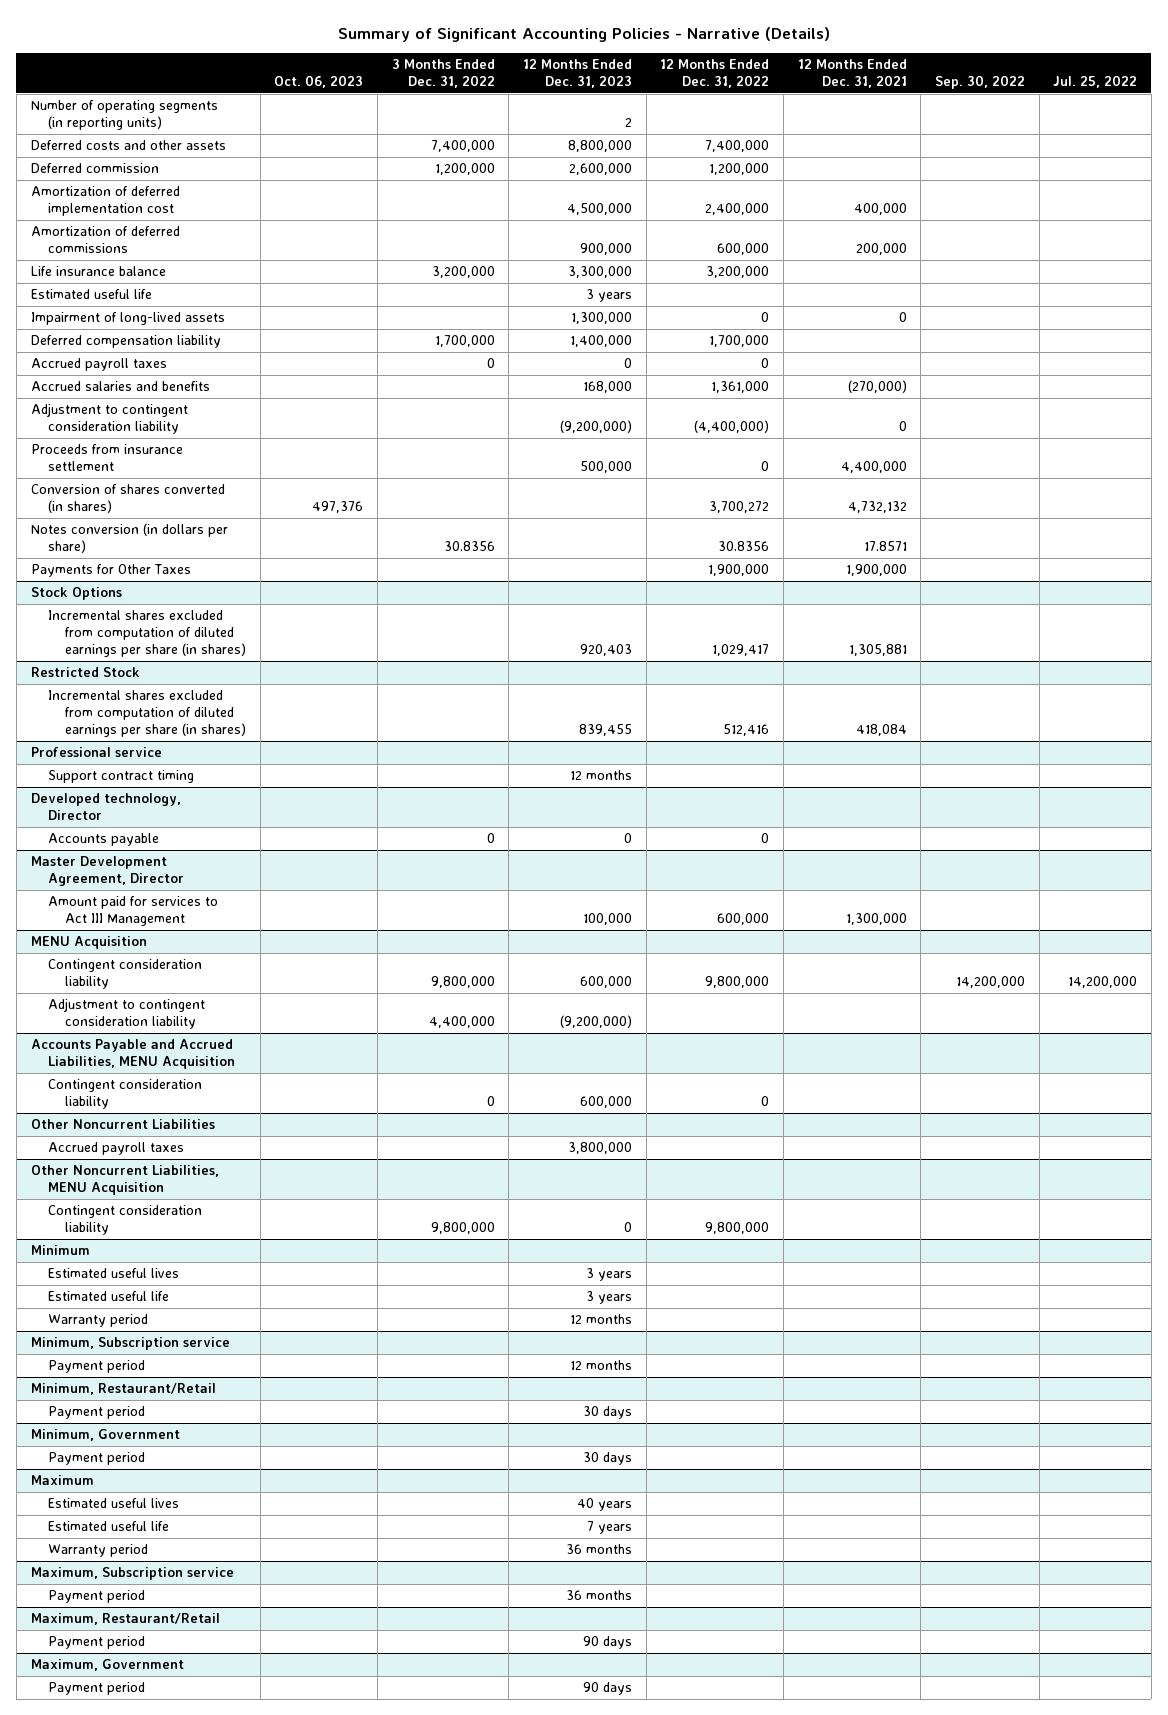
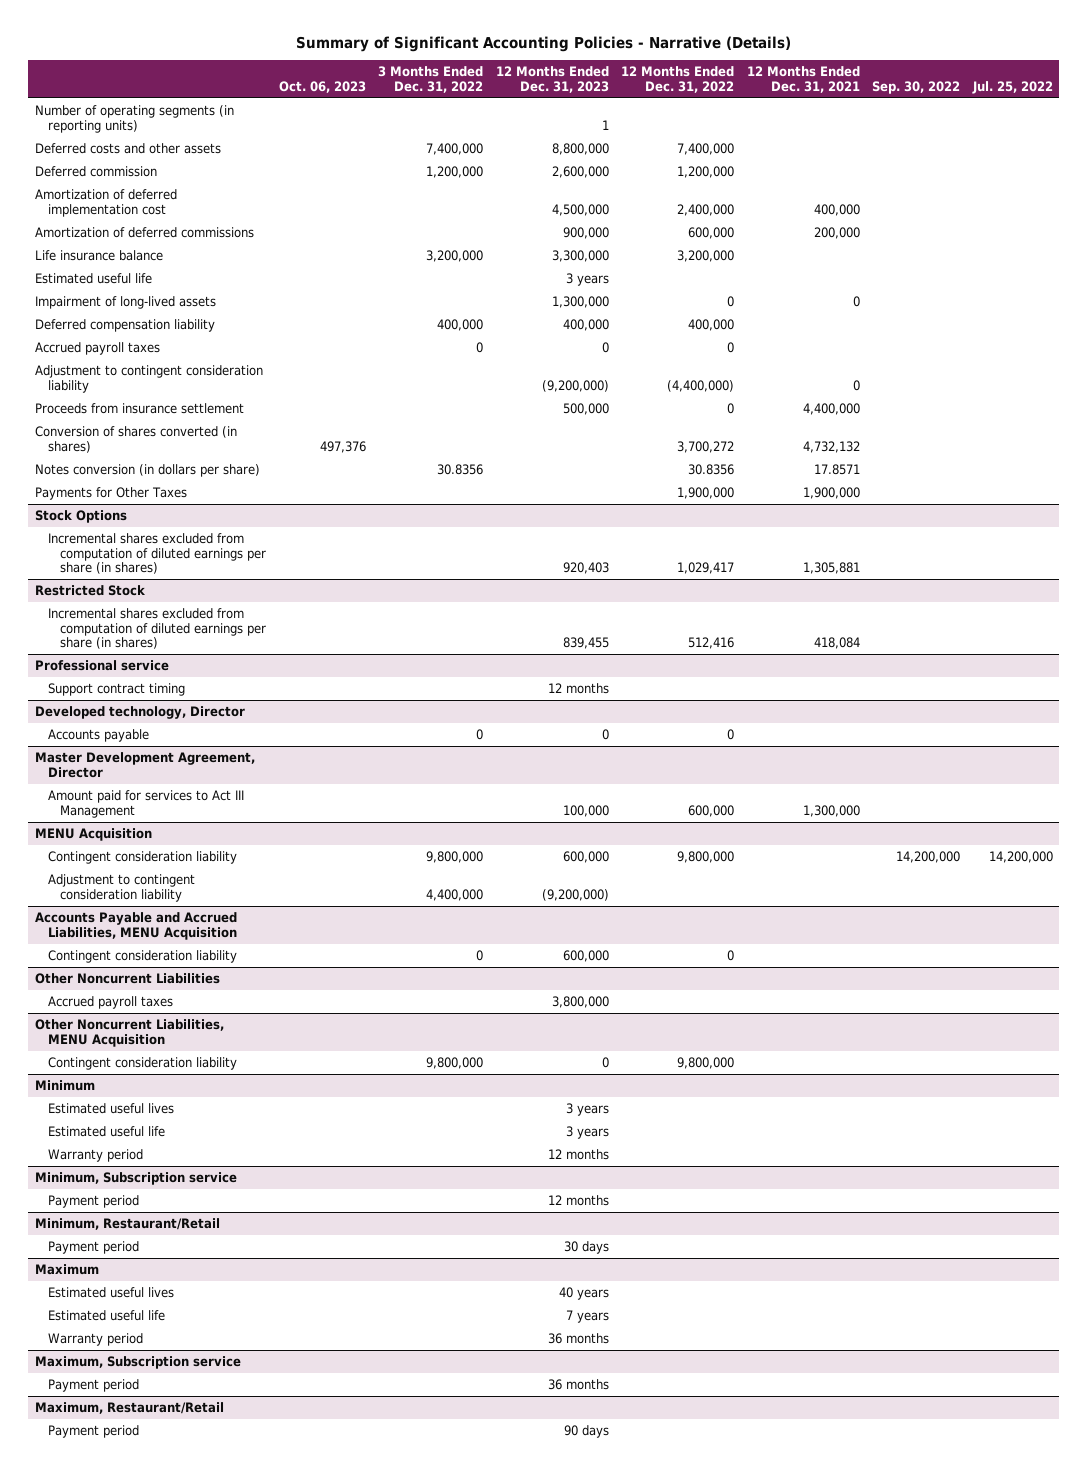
[625,118,633,128] 2 -> [601,119,609,130] 1
[434,335,495,348] 1,700,000 -> [437,318,484,331] 400,000
[570,335,633,348] 1,400,000 -> [562,318,609,331] 400,000
[709,335,770,348] 1,700,000 -> [688,318,735,331] 400,000
[30,381,210,392] Accrued salaries and benefits -> none
[30,1429,180,1442] Minimum, Government -> none
[47,1452,145,1466] Payment period -> none
[30,1659,184,1672] Maximum, Government -> none
[47,1682,145,1696] Payment period -> none

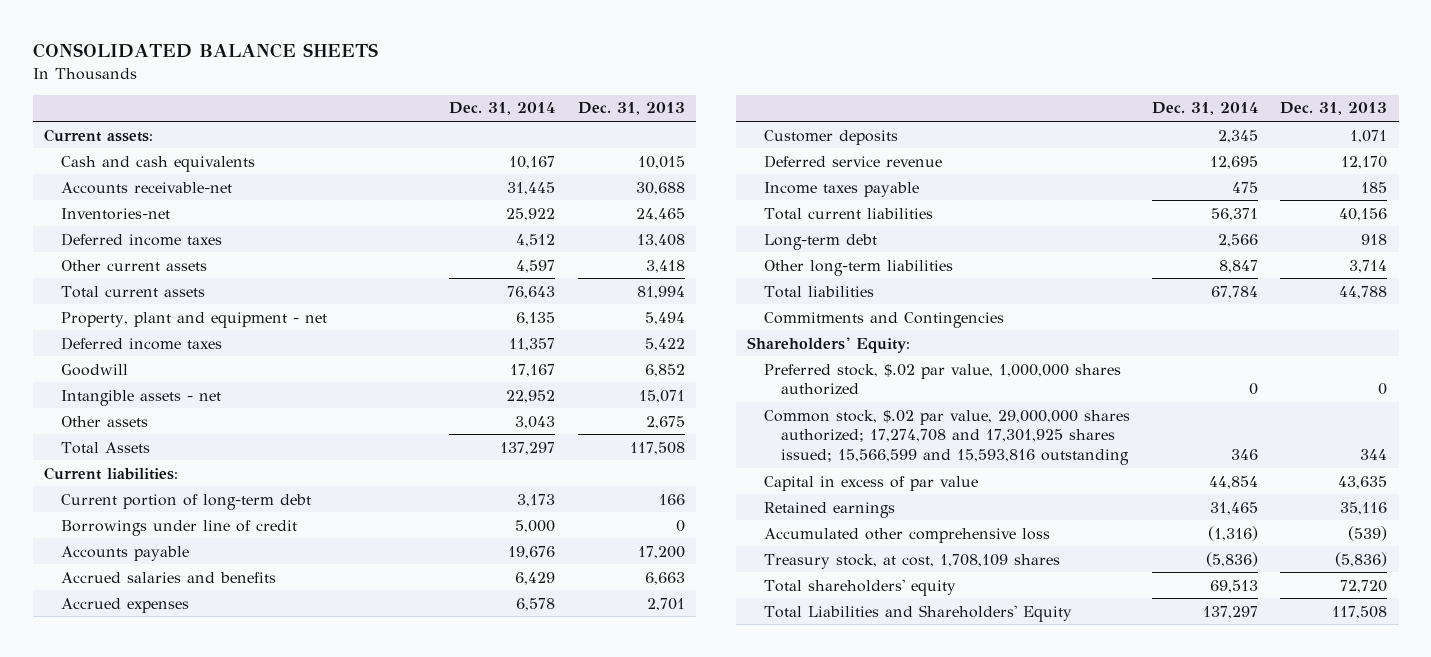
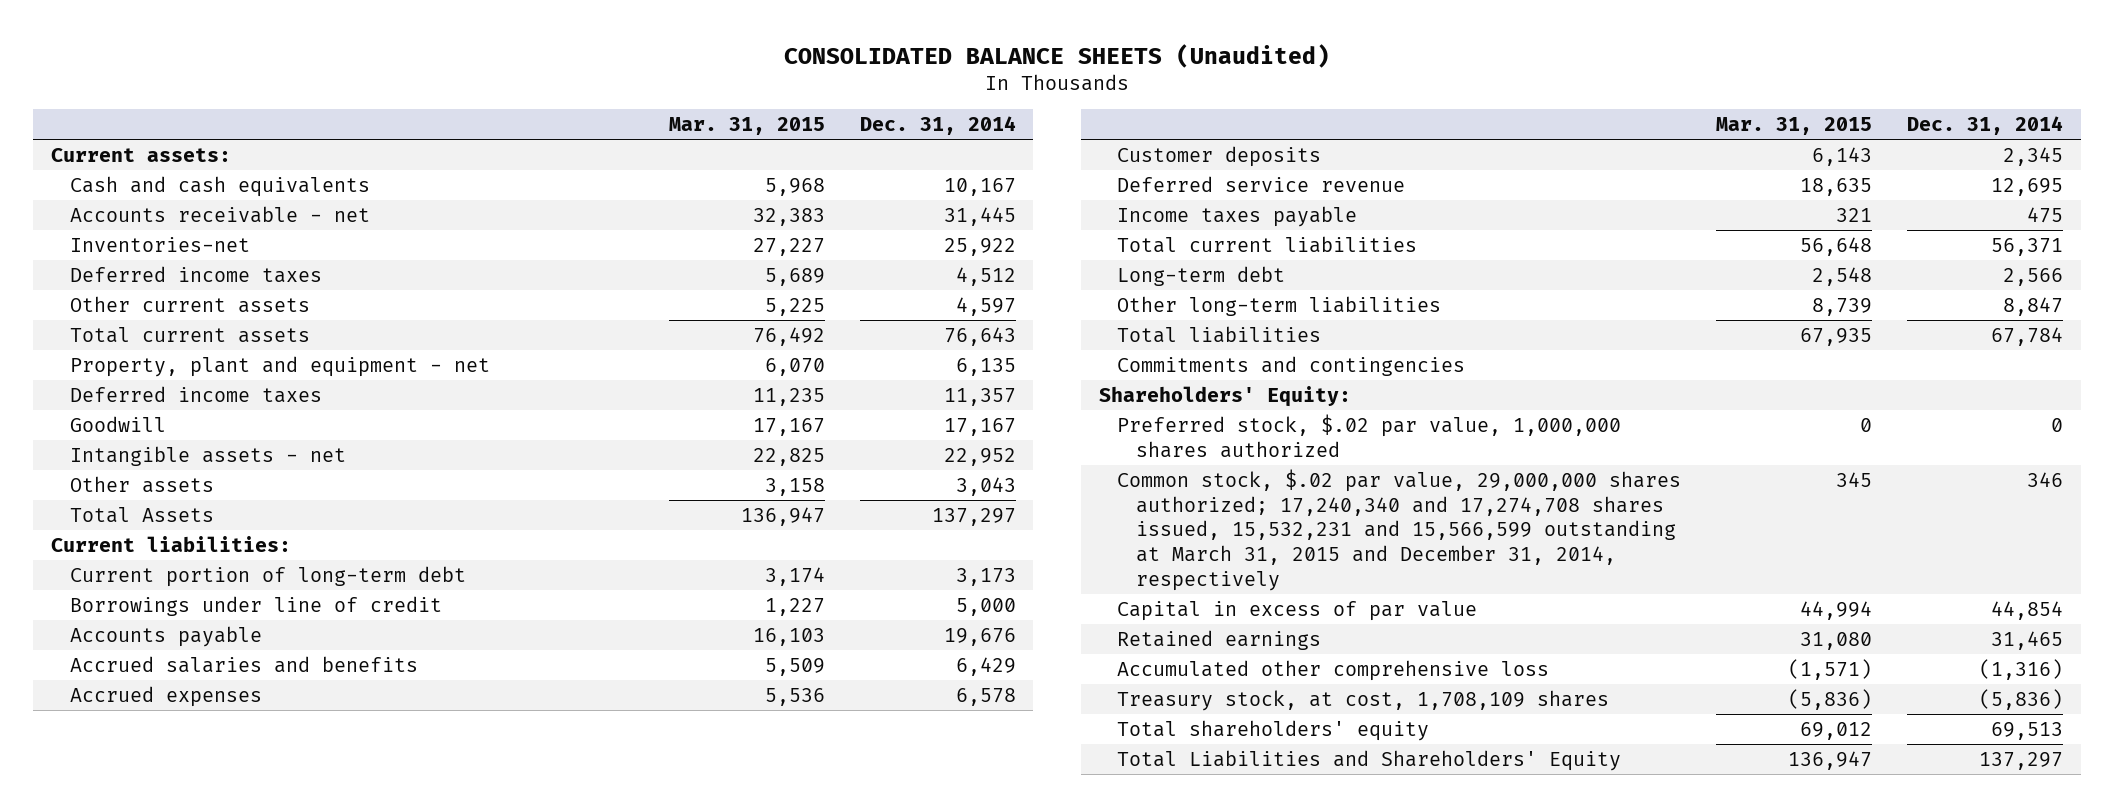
[32,43,378,59] CONSOLIDATED BALANCE SHEETS -> [784,43,1331,68] CONSOLIDATED BALANCE SHEETS (Unaudited)
[577,102,685,116] Dec. 31, 2013 -> none
none -> [668,117,825,136] Mar. 31, 2015
[61,181,233,194] Accounts receivable-net -> [69,205,370,223] Accounts receivable - net
[764,311,1005,328] Commitments and Contingencies -> [1117,355,1466,376] Commitments and contingencies
[764,409,1131,466] Common stock, $.02 par value, 29,000,000 shares authorized; 17,274,708 and 17,301,925 shares issued; 15,566,599 and 15,593,816 outstanding -> [1117,468,1682,591] Common stock, $.02 par value, 29,000,000 shares authorized; 17,240,340 and 17,274,708 shares issued, 15,532,231 and 15,566,599 outstanding at March 31, 2015 and December 31, 2014, respectively

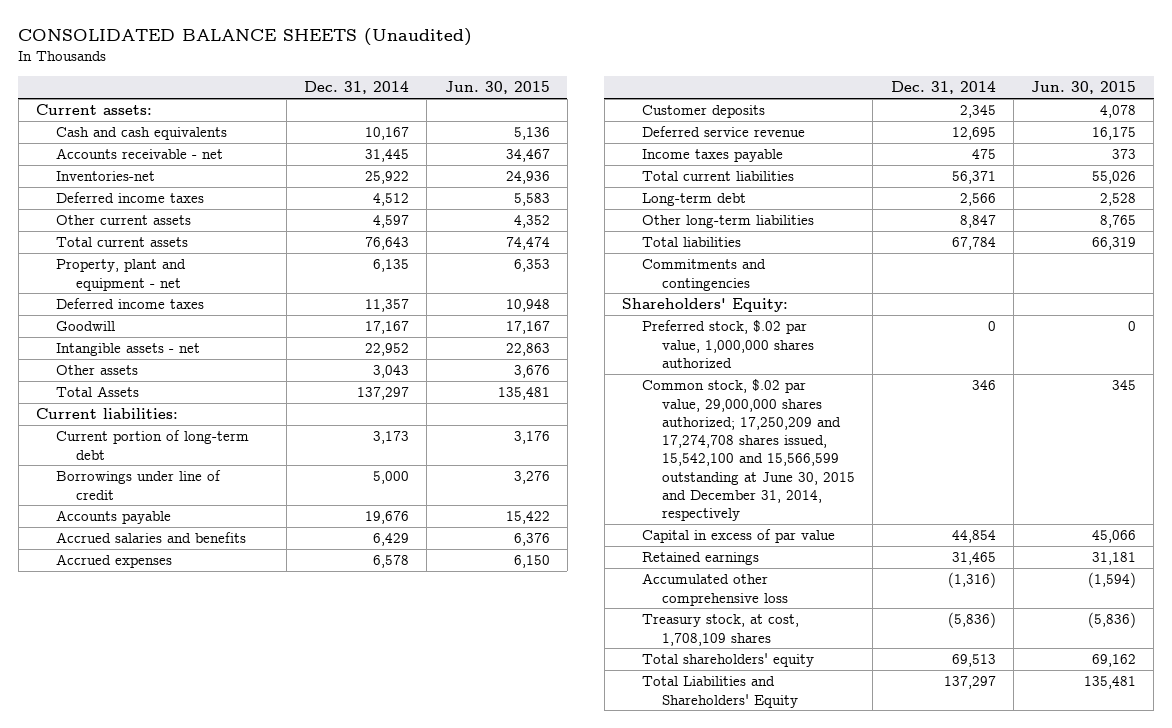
[668,117,825,136] Mar. 31, 2015 -> none
none -> [444,81,550,95] Jun. 30, 2015
[1117,468,1682,591] Common stock, $.02 par value, 29,000,000 shares authorized; 17,240,340 and 17,274,708 shares issued, 15,532,231 and 15,566,599 outstanding at March 31, 2015 and December 31, 2014, respectively -> [642,379,856,522] Common stock, $.02 par value, 29,000,000 shares authorized; 17,250,209 and 17,274,708 shares issued, 15,542,100 and 15,566,599 outstanding at June 30, 2015 and December 31, 2014, respectively

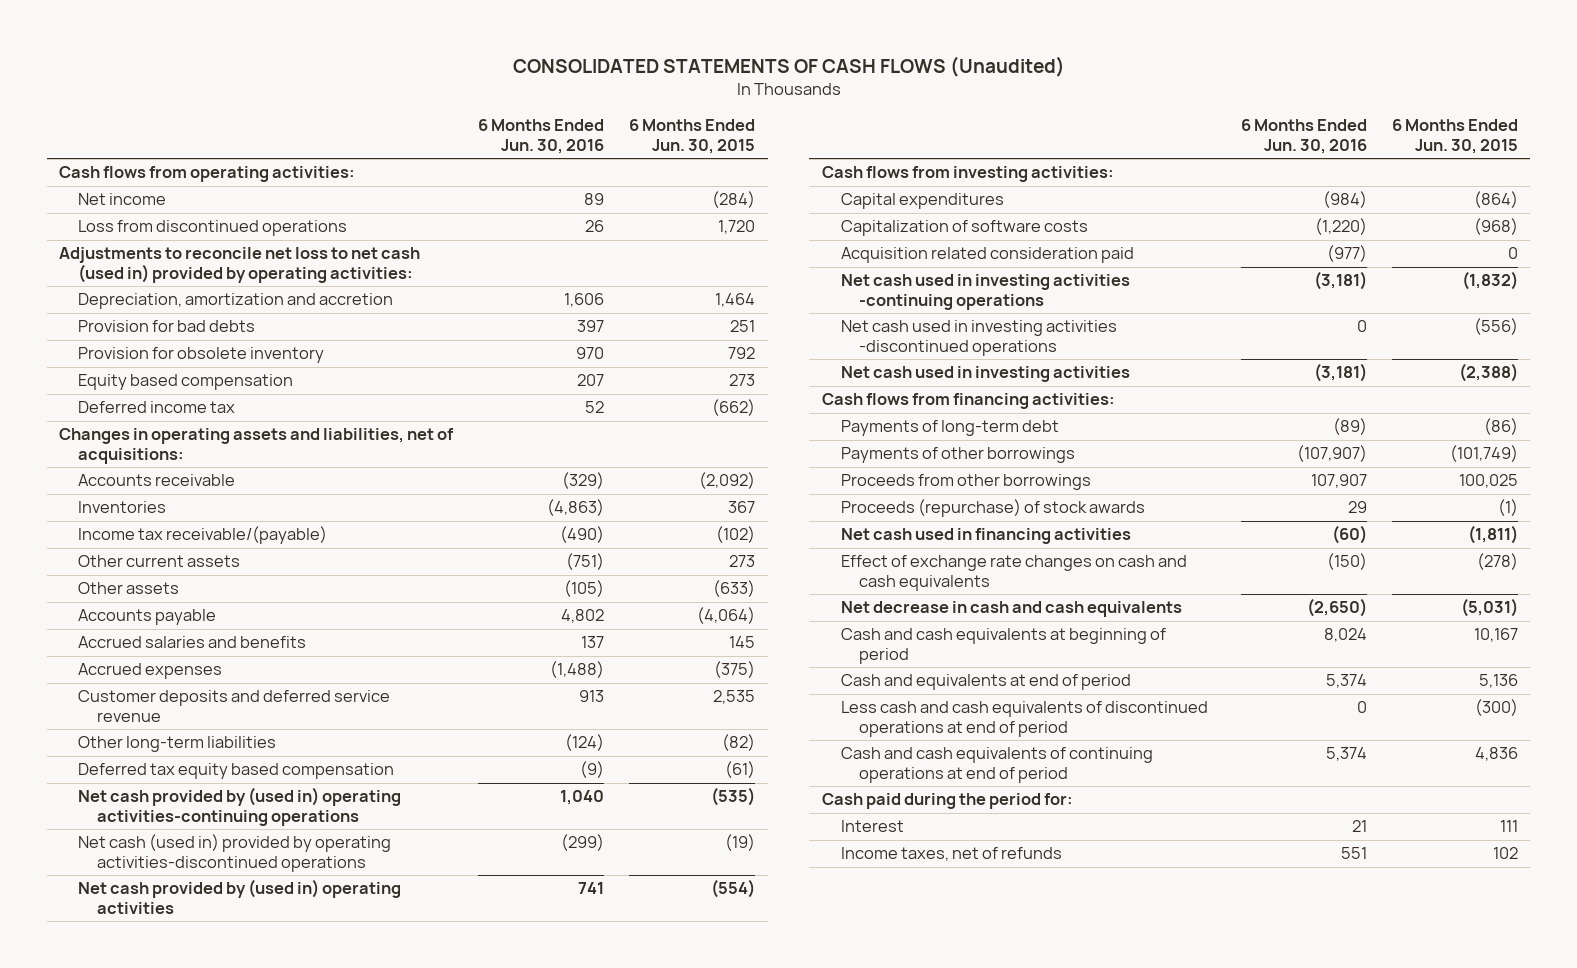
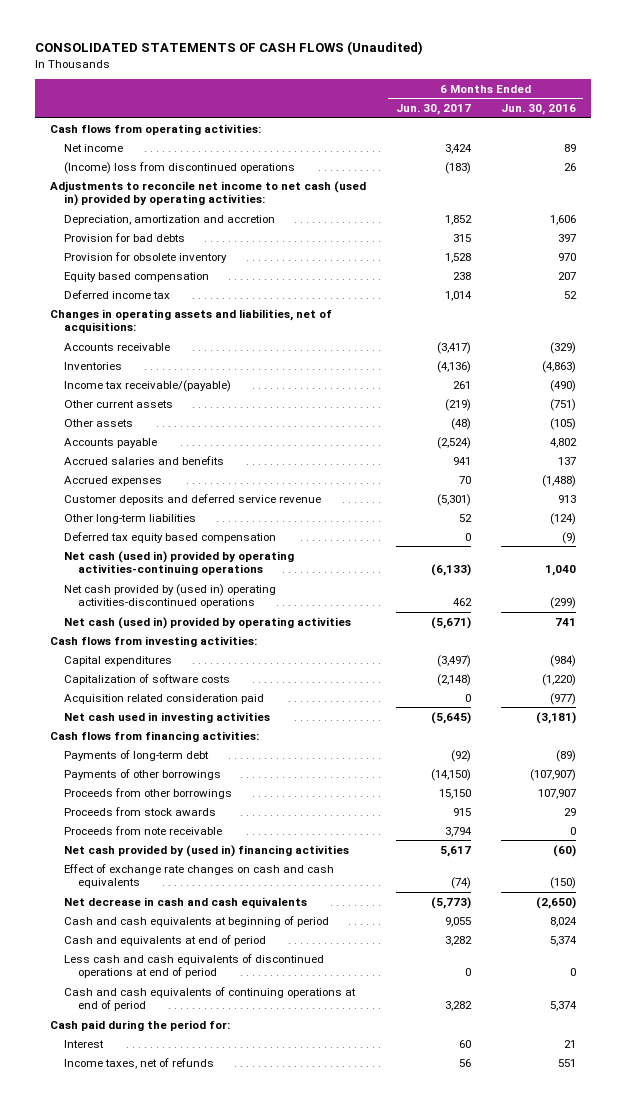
[629,119,756,154] 6 Months Ended Jun. 30, 2015 -> none
none -> [395,104,471,116] Jun. 30, 2017
[77,220,347,237] Loss from discontinued operations -> [64,161,296,174] (Income) loss from discontinued operations
[59,247,421,283] Adjustments to reconcile net loss to net cash (used in) provided by operating activities: -> [49,180,366,206] Adjustments to reconcile net income to net cash (used in) provided by operating activities:
[77,787,401,826] Net cash provided by (used in) operating activities-continuing operations -> [64,550,295,575] Net cash (used in) provided by operating activities-continuing operations
[77,834,391,872] Net cash (used in) provided by operating activities-discontinued operations -> [64,583,277,608] Net cash provided by (used in) operating activities-discontinued operations
[77,879,401,914] Net cash provided by (used in) operating activities -> [64,616,352,629] Net cash (used in) provided by operating activities
[840,274,1130,310] Net cash used in investing activities -continuing operations -> none
[840,320,1117,356] Net cash used in investing activities -discontinued operations -> none
[840,499,1145,518] Proceeds (repurchase) of stock awards -> [64,806,217,816] Proceeds from stock awards
none -> [64,825,223,835] Proceeds from note receivable
[840,528,1131,545] Net cash used in financing activities -> [64,844,350,857] Net cash provided by (used in) financing activities

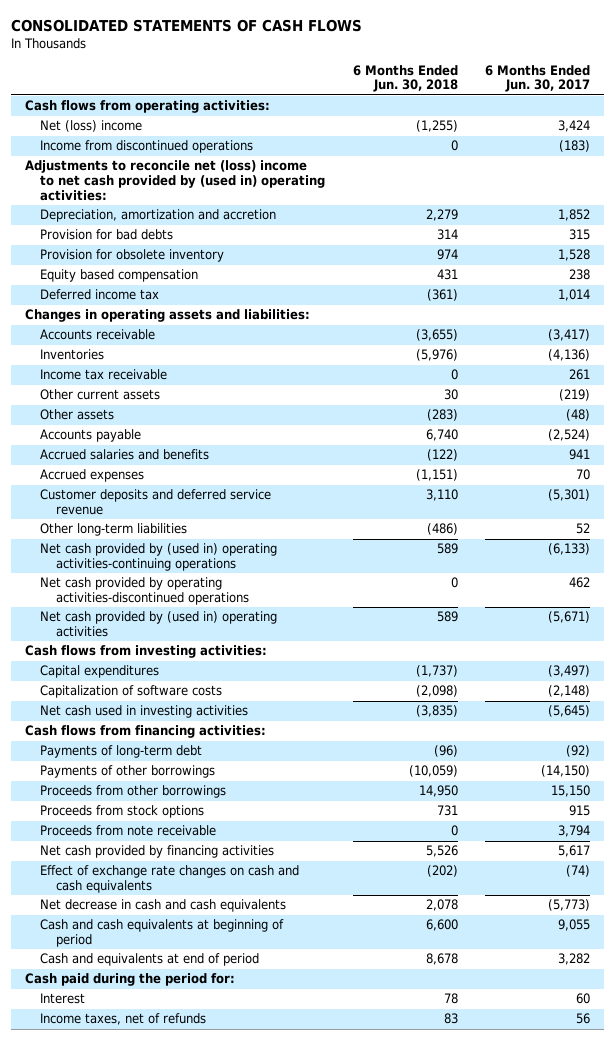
[34,41,423,56] CONSOLIDATED STATEMENTS OF CASH FLOWS (Unaudited) -> [11,18,363,32] CONSOLIDATED STATEMENTS OF CASH FLOWS
[500,104,576,116] Jun. 30, 2016 -> none
none -> [352,64,458,93] 6 Months Ended Jun. 30, 2018
[64,143,124,152] Net income -> [40,120,143,133] Net (loss) income
[64,161,296,174] (Income) loss from discontinued operations -> [40,140,254,154] Income from discontinued operations
[49,180,366,206] Adjustments to reconcile net income to net cash (used in) provided by operating activities: -> [24,160,326,201] Adjustments to reconcile net (loss) income to net cash provided by (used in) operating activities:
[49,308,332,333] Changes in operating assets and liabilities, net of acquisitions: -> [24,309,310,323] Changes in operating assets and liabilities:
[64,379,232,392] Income tax receivable/(payable) -> [40,369,168,381] Income tax receivable
[64,531,277,543] Deferred tax equity based compensation -> none
[64,550,295,575] Net cash (used in) provided by operating activities-continuing operations -> [40,543,278,572] Net cash provided by (used in) operating activities-continuing operations
[64,583,277,608] Net cash provided by (used in) operating activities-discontinued operations -> [40,577,249,606] Net cash provided by operating activities-discontinued operations
[64,616,352,629] Net cash (used in) provided by operating activities -> [40,611,278,638] Net cash provided by (used in) operating activities
[64,693,265,704] Acquisition related consideration paid -> none
[64,806,217,816] Proceeds from stock awards -> [40,805,205,819] Proceeds from stock options
[64,844,350,857] Net cash provided by (used in) financing activities -> [40,845,275,859] Net cash provided by financing activities
[64,953,325,978] Less cash and cash equivalents of discontinued operations at end of period -> none
[64,986,357,1011] Cash and cash equivalents of continuing operations at end of period -> none

